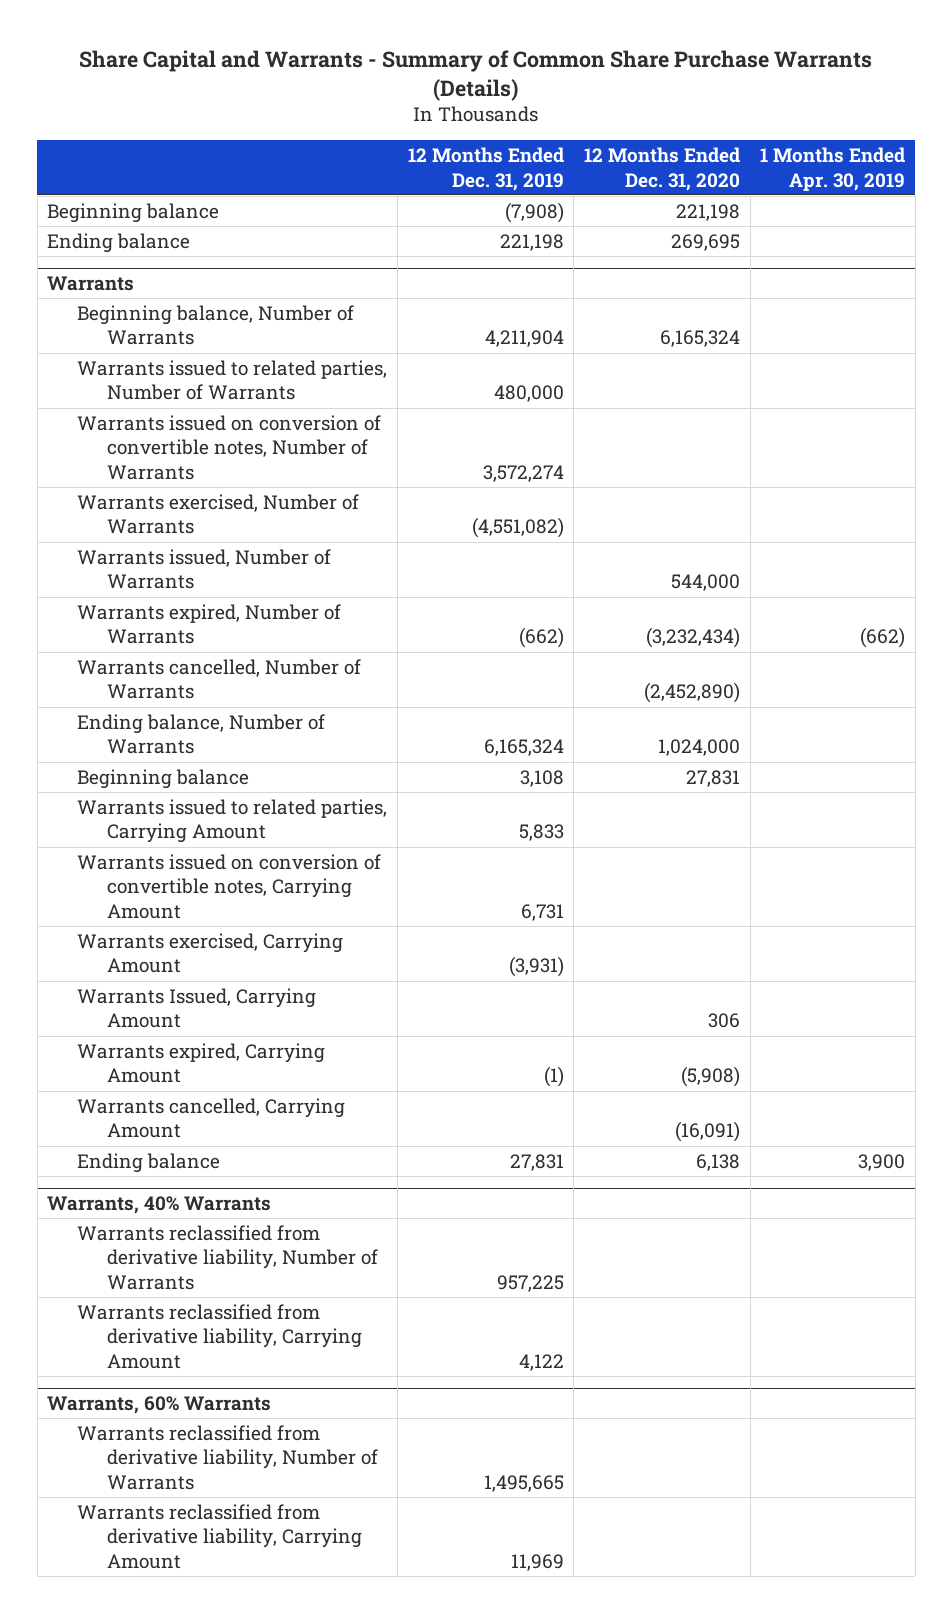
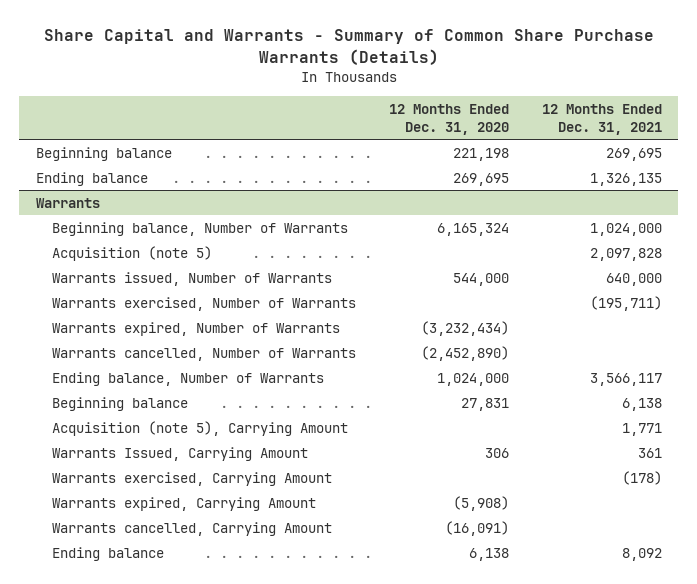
[407,147,564,191] 12 Months Ended Dec. 31, 2019 -> none
[760,147,906,191] 1 Months Ended Apr. 30, 2019 -> none
none -> [541,103,662,135] 12 Months Ended Dec. 31, 2021
[77,359,388,401] Warrants issued to related parties, Number of Warrants -> none
[77,414,382,481] Warrants issued on conversion of convertible notes, Number of Warrants -> none
none -> [51,245,212,261] Acquisition (note 5)
[77,493,360,535] Warrants exercised, Number of Warrants -> [51,296,356,311] Warrants exercised, Number of Warrants
[77,798,388,844] Warrants issued to related parties, Carrying Amount -> none
[77,853,382,920] Warrants issued on conversion of convertible notes, Carrying Amount -> none
none -> [51,420,348,436] Acquisition (note 5), Carrying Amount
[77,932,344,974] Warrants exercised, Carrying Amount -> [51,471,332,486] Warrants exercised, Carrying Amount
[47,1196,272,1215] Warrants, 40% Warrants -> none
[77,1224,379,1291] Warrants reclassified from derivative liability, Number of Warrants -> none
[77,1303,363,1370] Warrants reclassified from derivative liability, Carrying Amount -> none
[47,1396,272,1415] Warrants, 60% Warrants -> none
[77,1424,379,1491] Warrants reclassified from derivative liability, Number of Warrants -> none
[77,1503,363,1570] Warrants reclassified from derivative liability, Carrying Amount -> none

